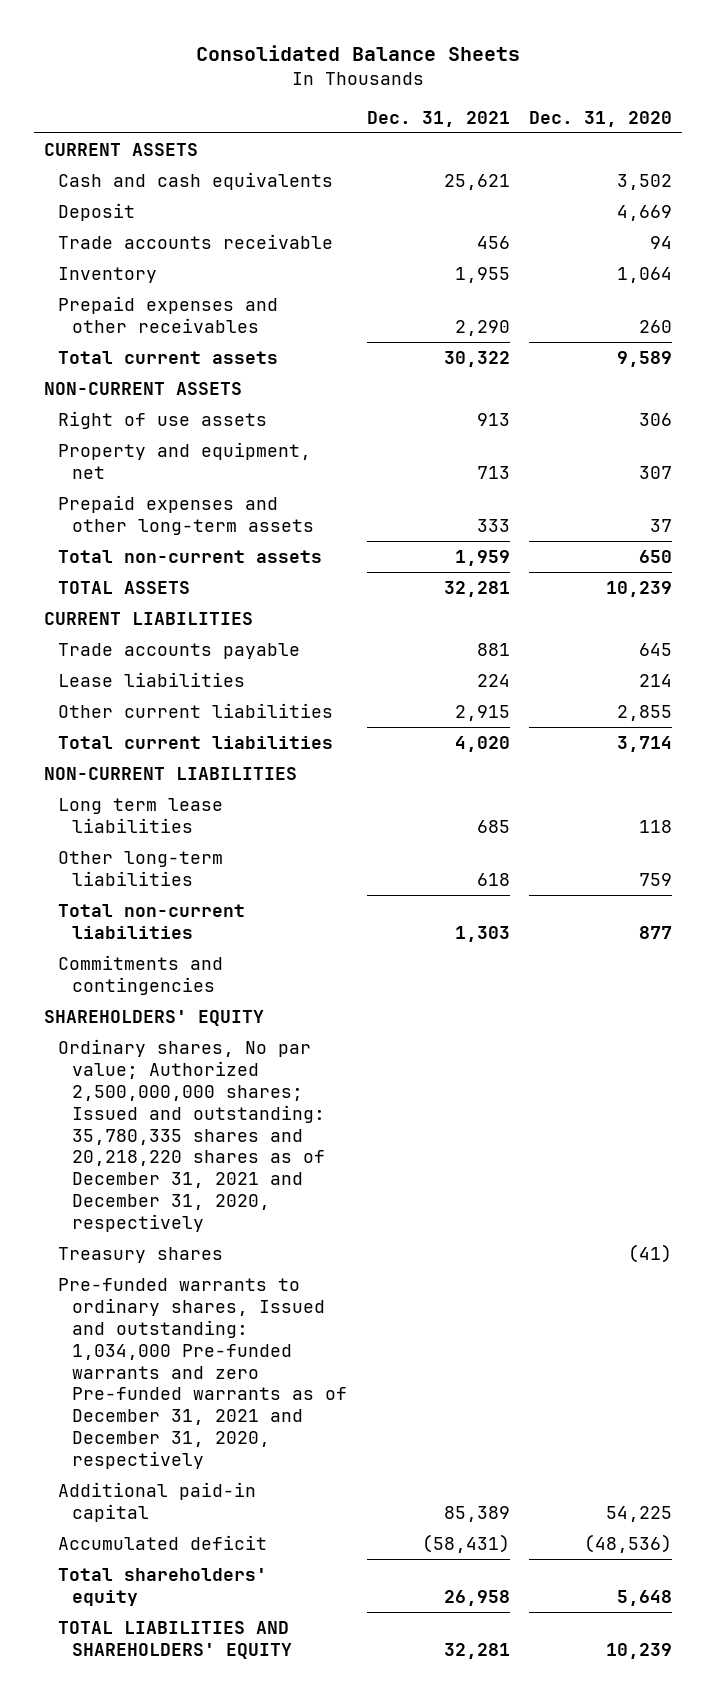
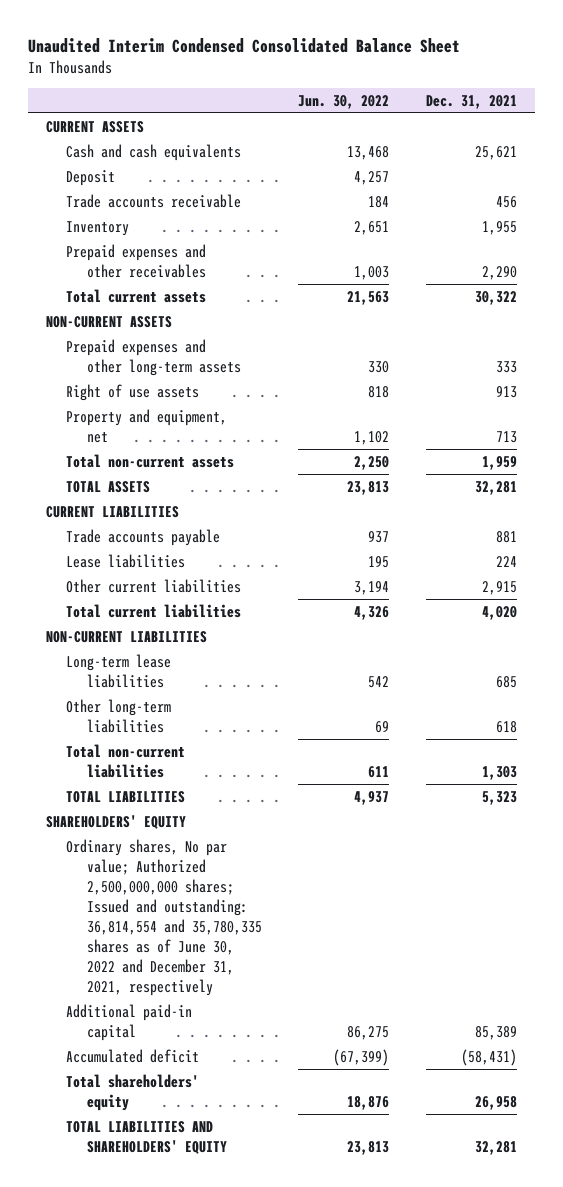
[195,45,520,62] Consolidated Balance Sheets -> [27,37,460,53] Unaudited Interim Condensed Consolidated Balance Sheet
[528,110,672,127] Dec. 31, 2020 -> none
none -> [298,94,390,109] Jun. 30, 2022
[58,494,315,535] Prepaid expenses and other long-term assets -> [66,338,241,376] Prepaid expenses and other long-term assets
[58,797,224,833] Long term lease liabilities -> [66,653,172,688] Long-term lease liabilities
[58,954,224,995] Commitments and contingencies -> none
none -> [66,790,186,803] TOTAL LIABILITIES
[58,1246,224,1263] Treasury shares -> none
[58,1277,348,1470] Pre-funded warrants to ordinary shares, Issued and outstanding: 1,034,000 Pre-funded warrants and zero Pre-funded warrants as of December 31, 2021 and December 31, 2020, respectively -> none
[58,1038,326,1233] Ordinary shares, No par value; Authorized 2,500,000,000 shares; Issued and outstanding: 35,780,335 shares and 20,218,220 shares as of December 31, 2021 and December 31, 2020, respectively -> [66,838,262,996] Ordinary shares, No par value; Authorized 2,500,000,000 shares; Issued and outstanding: 36,814,554 and 35,780,335 shares as of June 30, 2022 and December 31, 2021, respectively

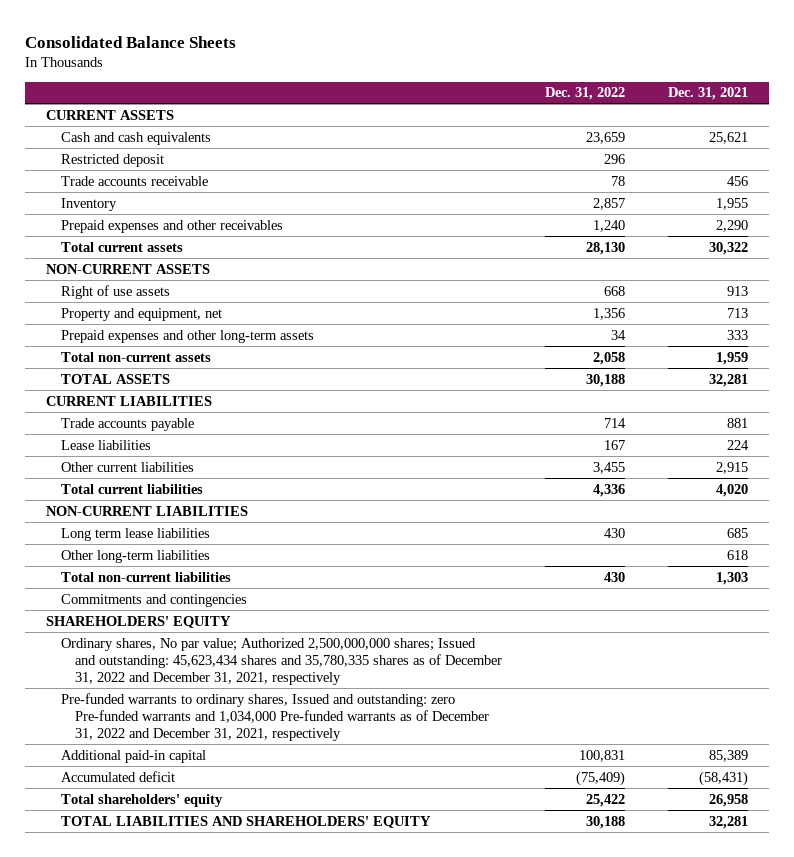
[27,37,460,53] Unaudited Interim Condensed Consolidated Balance Sheet -> [24,35,236,48] Consolidated Balance Sheets
[298,94,390,109] Jun. 30, 2022 -> none
none -> [544,87,625,101] Dec. 31, 2022
[66,169,116,186] Deposit -> [60,153,164,167] Restricted deposit
[66,338,241,376] Prepaid expenses and other long-term assets -> [60,329,314,343] Prepaid expenses and other long-term assets
[66,653,172,688] Long-term lease liabilities -> [60,527,210,541] Long term lease liabilities
[66,790,186,803] TOTAL LIABILITIES -> none
none -> [60,593,247,607] Commitments and contingencies
[66,838,262,996] Ordinary shares, No par value; Authorized 2,500,000,000 shares; Issued and outstanding: 36,814,554 and 35,780,335 shares as of June 30, 2022 and December 31, 2021, respectively -> [60,637,502,686] Ordinary shares, No par value; Authorized 2,500,000,000 shares; Issued and outstanding: 45,623,434 shares and 35,780,335 shares as of December 31, 2022 and December 31, 2021, respectively
none -> [60,692,489,742] Pre-funded warrants to ordinary shares, Issued and outstanding: zero Pre-funded warrants and 1,034,000 Pre-funded warrants as of December 31, 2022 and December 31, 2021, respectively

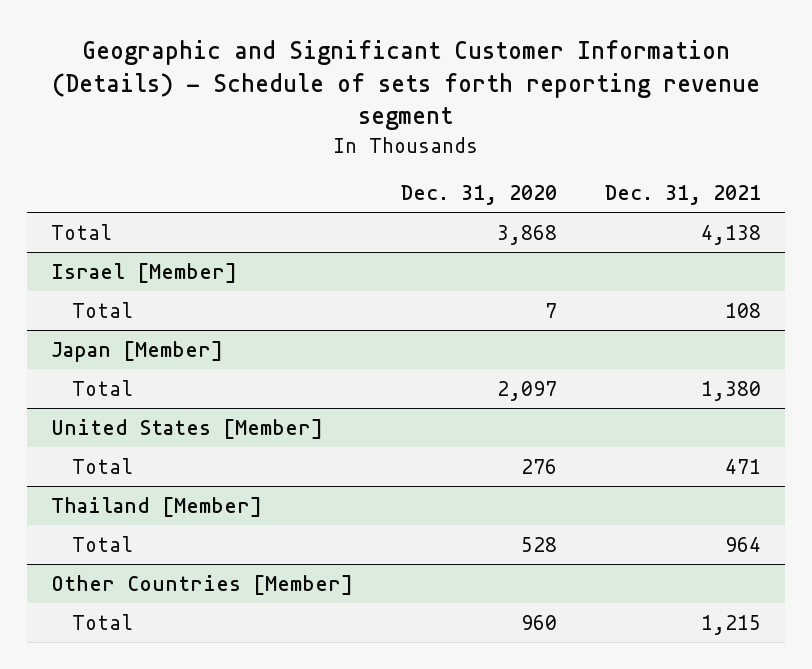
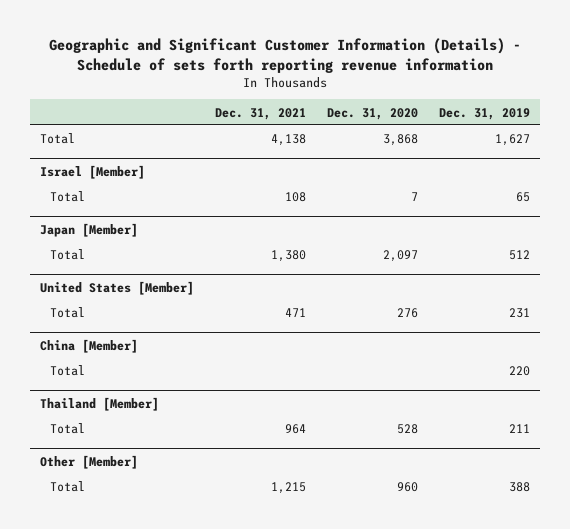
[51,40,760,131] Geographic and Significant Customer Information (Details) - Schedule of sets forth reporting revenue segment -> [49,37,522,73] Geographic and Significant Customer Information (Details) - Schedule of sets forth reporting revenue information
none -> [438,107,530,120] Dec. 31, 2019
none -> [40,339,139,354] China [Member]
none -> [49,365,85,377] Total
[50,574,353,595] Other Countries [Member] -> [40,455,139,470] Other [Member]

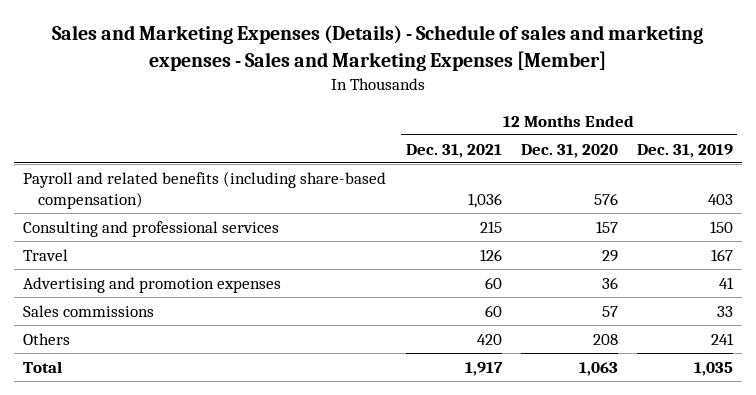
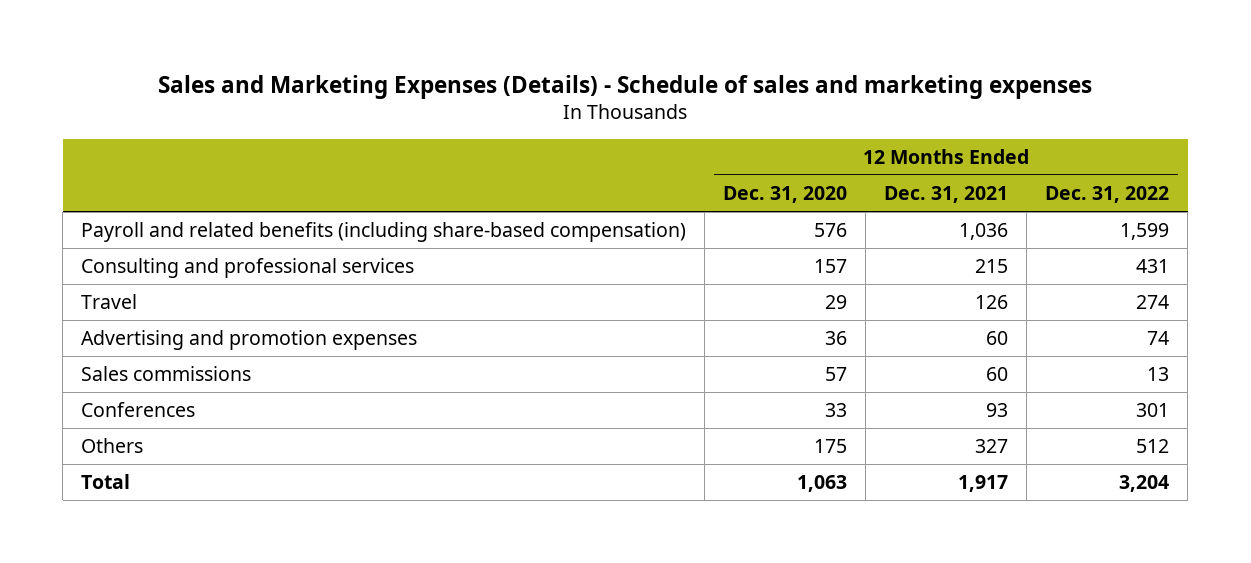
[52,25,704,72] Sales and Marketing Expenses (Details) - Schedule of sales and marketing expenses - Sales and Marketing Expenses [Member] -> [158,75,1093,100] Sales and Marketing Expenses (Details) - Schedule of sales and marketing expenses
[636,143,733,158] Dec. 31, 2019 -> none
none -> [1045,185,1170,203] Dec. 31, 2022
none -> [81,402,196,418] Conferences
[476,333,502,345] 420 -> [975,439,1009,454] 327
[592,333,618,345] 208 -> [814,439,848,454] 175

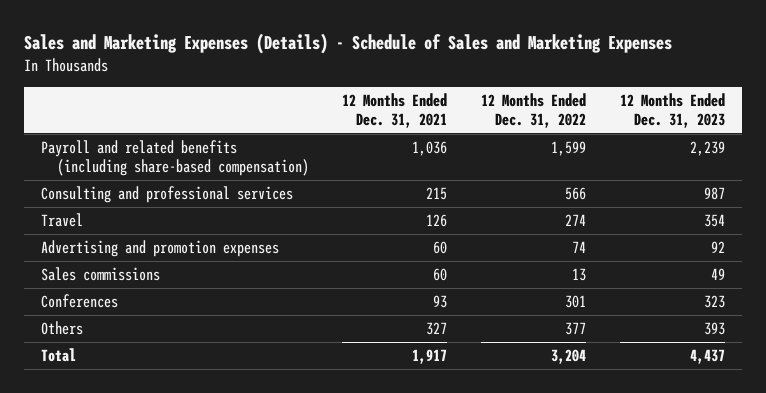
[158,75,1093,100] Sales and Marketing Expenses (Details) - Schedule of sales and marketing expenses -> [24,33,673,55] Sales and Marketing Expenses (Details) - Schedule of Sales and Marketing Expenses
[723,185,848,203] Dec. 31, 2020 -> none
none -> [619,93,725,128] 12 Months Ended Dec. 31, 2023
[1136,259,1170,274] 431 -> [565,187,587,201] 566
[1136,439,1170,454] 512 -> [565,322,587,336] 377

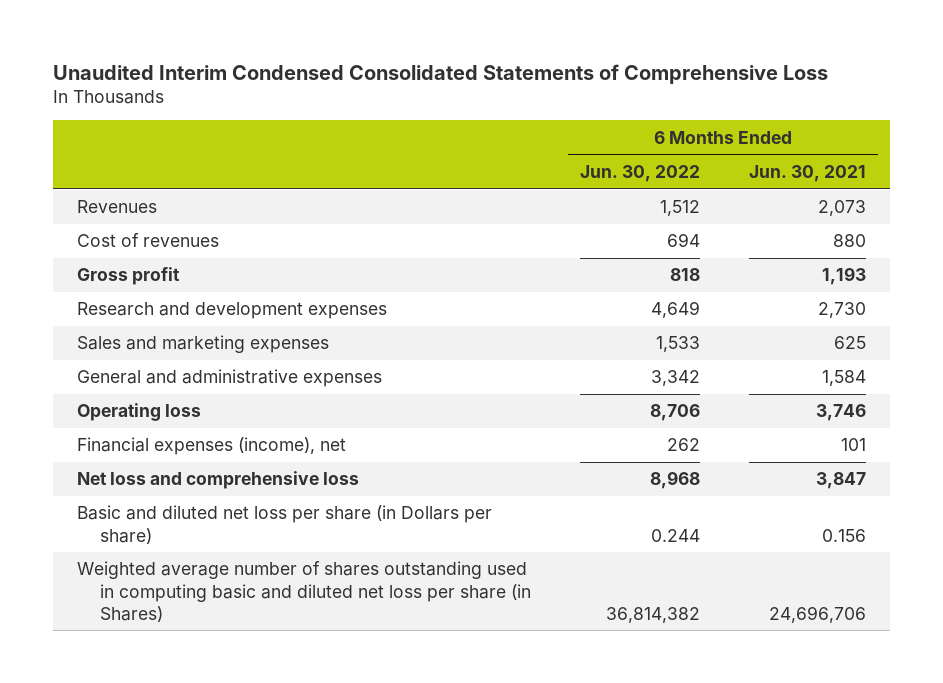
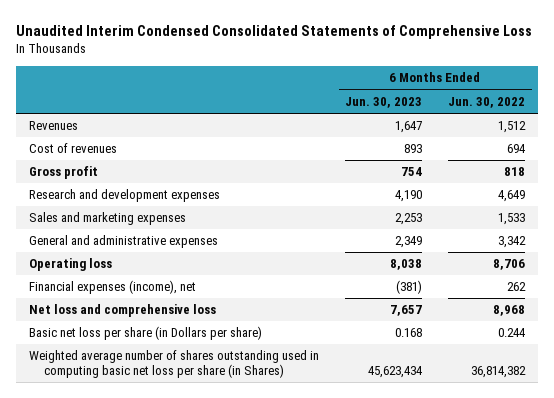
[748,164,866,182] Jun. 30, 2021 -> none
none -> [345,96,423,108] Jun. 30, 2023
[77,505,493,544] Basic and diluted net loss per share (in Dollars per share) -> [29,326,263,341] Basic net loss per share (in Dollars per share)
[77,561,532,622] Weighted average number of shares outstanding used in computing basic and diluted net loss per share (in Shares) -> [29,350,320,379] Weighted average number of shares outstanding used in computing basic net loss per share (in Shares)

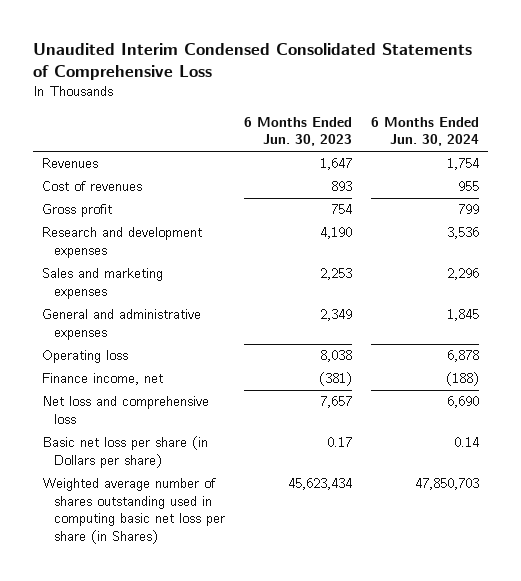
[448,96,526,108] Jun. 30, 2022 -> none
none -> [370,116,479,147] 6 Months Ended Jun. 30, 2024
[29,280,197,295] Financial expenses (income), net -> [42,373,164,386] Finance income, net
[395,328,423,338] 0.168 -> [327,437,353,448] 0.17

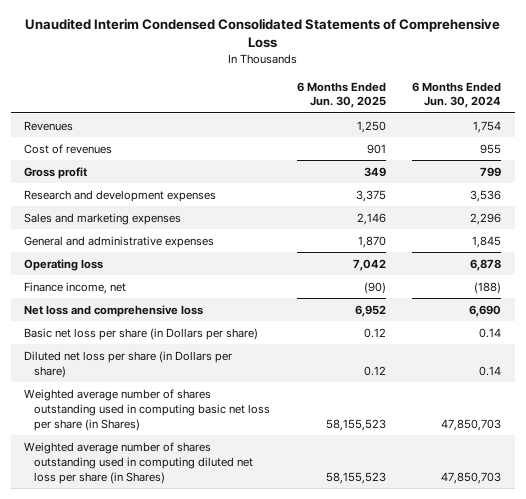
[244,116,353,147] 6 Months Ended Jun. 30, 2023 -> none
none -> [296,81,386,109] 6 Months Ended Jun. 30, 2025
none -> [24,350,233,378] Diluted net loss per share (in Dollars per share)
none -> [24,441,253,484] Weighted average number of shares outstanding used in computing diluted net loss per share (in Shares)

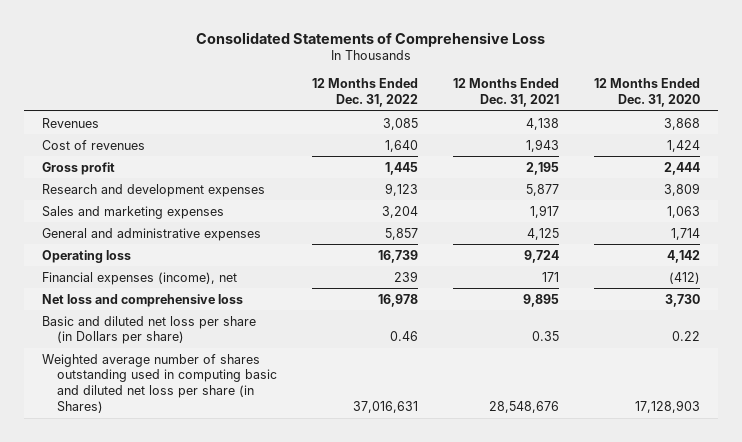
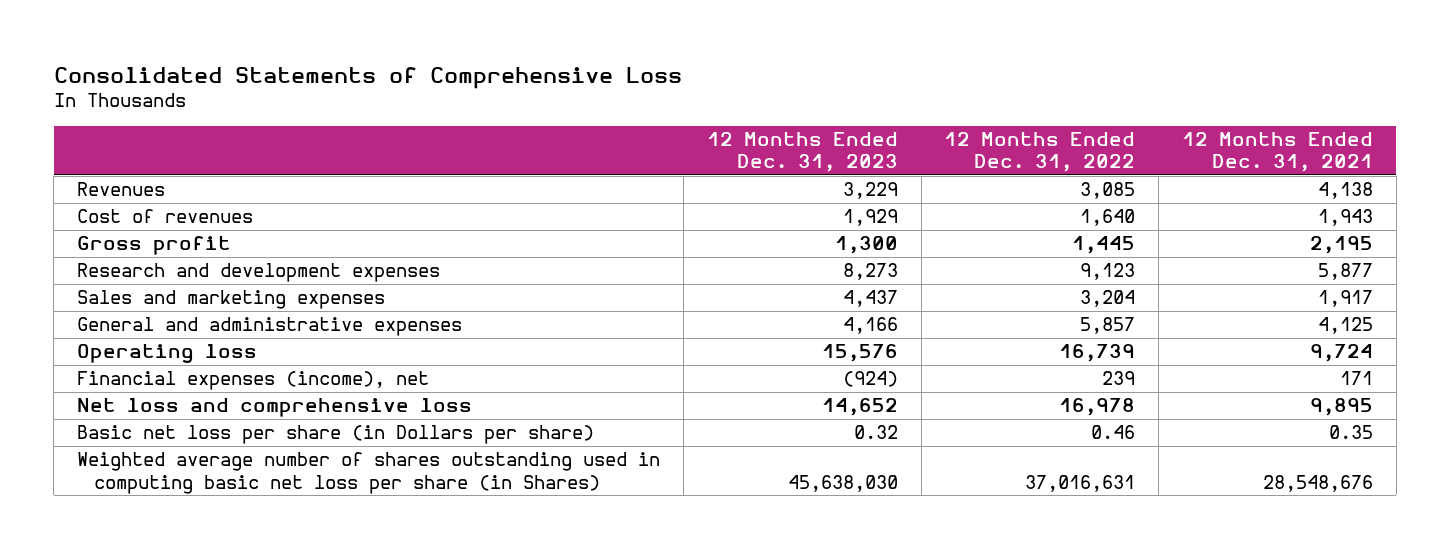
[594,78,701,108] 12 Months Ended Dec. 31, 2020 -> none
none -> [706,132,898,173] 12 Months Ended Dec. 31, 2023
[41,315,256,345] Basic and diluted net loss per share (in Dollars per share) -> [77,425,595,445] Basic net loss per share (in Dollars per share)
[41,353,277,414] Weighted average number of shares outstanding used in computing basic and diluted net loss per share (in Shares) -> [77,452,661,494] Weighted average number of shares outstanding used in computing basic net loss per share (in Shares)

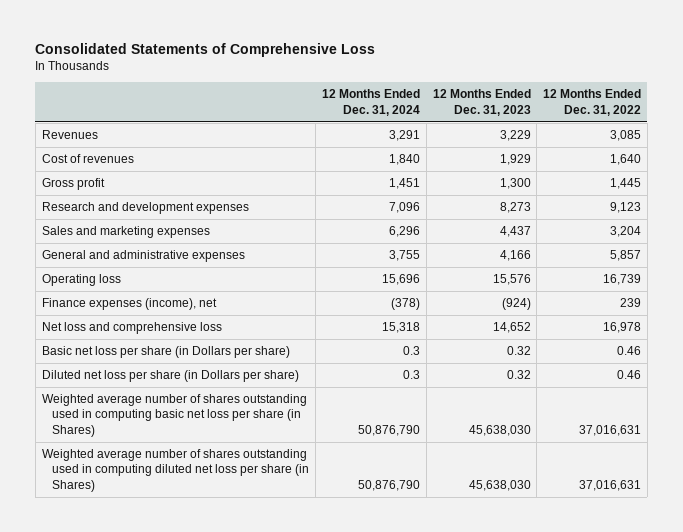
[1181,132,1373,173] 12 Months Ended Dec. 31, 2021 -> none
none -> [321,89,420,116] 12 Months Ended Dec. 31, 2024
[77,371,430,391] Financial expenses (income), net -> [41,298,217,311] Finance expenses (income), net
none -> [41,370,299,383] Diluted net loss per share (in Dollars per share)
none -> [41,449,310,492] Weighted average number of shares outstanding used in computing diluted net loss per share (in Shares)

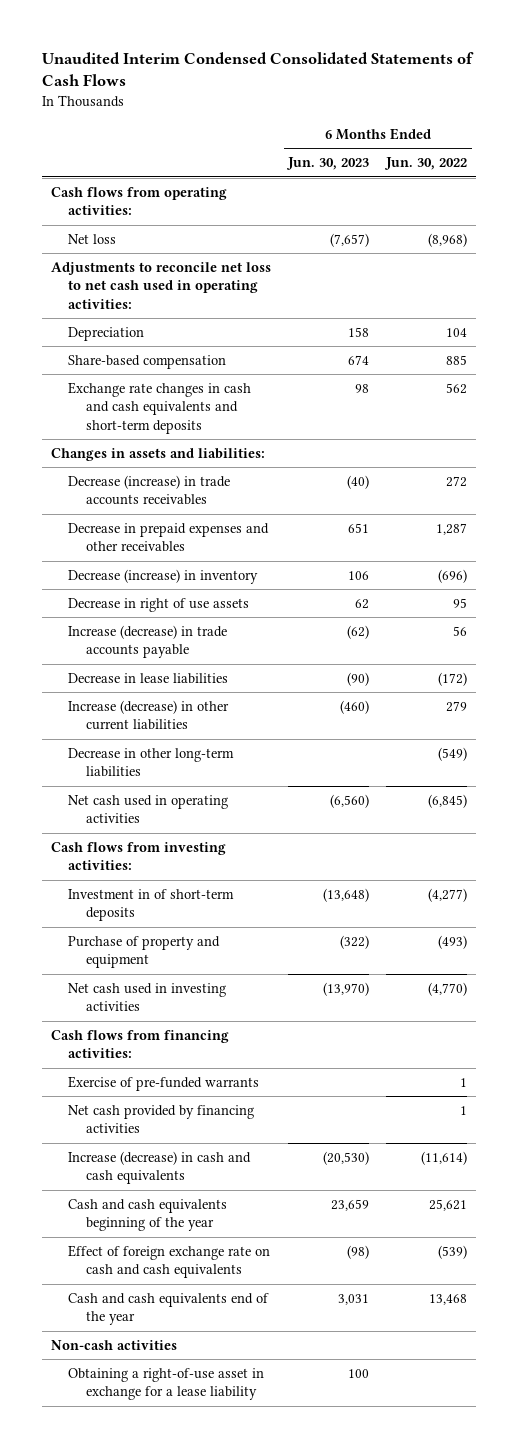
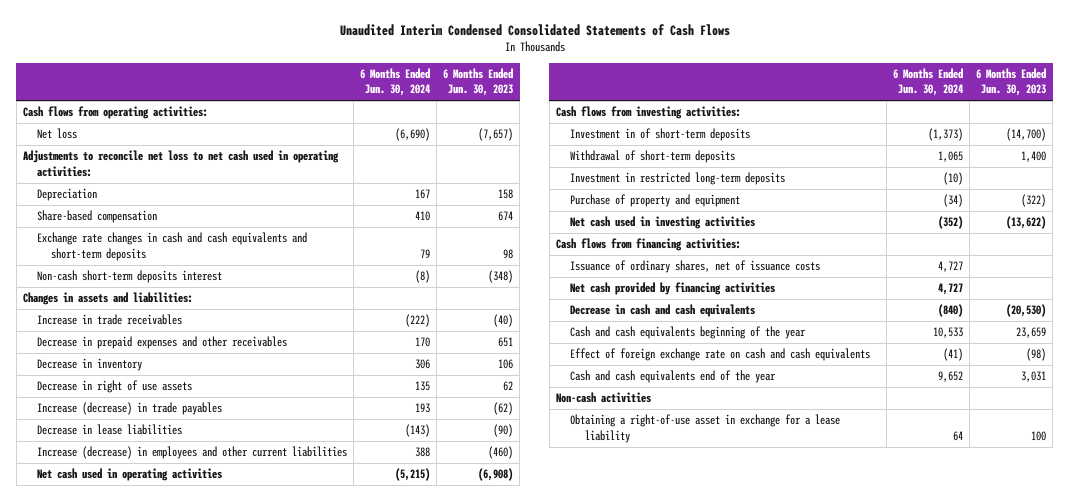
[384,157,468,171] Jun. 30, 2022 -> none
none -> [360,68,431,97] 6 Months Ended Jun. 30, 2024
none -> [37,270,223,284] Non-cash short-term deposits interest
[68,474,231,506] Decrease (increase) in trade accounts receivables -> [37,314,183,326] Increase in trade receivables
[68,568,259,584] Decrease (increase) in inventory -> [37,358,143,372] Decrease in inventory
[68,624,228,659] Increase (decrease) in trade accounts payable -> [37,402,223,416] Increase (decrease) in trade payables
[68,747,235,778] Decrease in other long-term liabilities -> none
[68,699,230,731] Increase (decrease) in other current liabilities -> [37,446,348,460] Increase (decrease) in employees and other current liabilities
[329,793,369,808] (6,560) -> [478,468,514,482] (6,908)
[322,887,369,902] (13,648) -> [1006,128,1047,142] (14,700)
none -> [570,150,736,164] Withdrawal of short-term deposits
none -> [570,172,786,186] Investment in restricted long-term deposits
[322,981,369,996] (13,970) -> [1006,216,1047,230] (13,622)
[68,1075,260,1091] Exercise of pre-funded warrants -> none
none -> [570,260,821,274] Issuance of ordinary shares, net of issuance costs
[68,1150,252,1185] Increase (decrease) in cash and cash equivalents -> [570,304,756,318] Decrease in cash and cash equivalents

